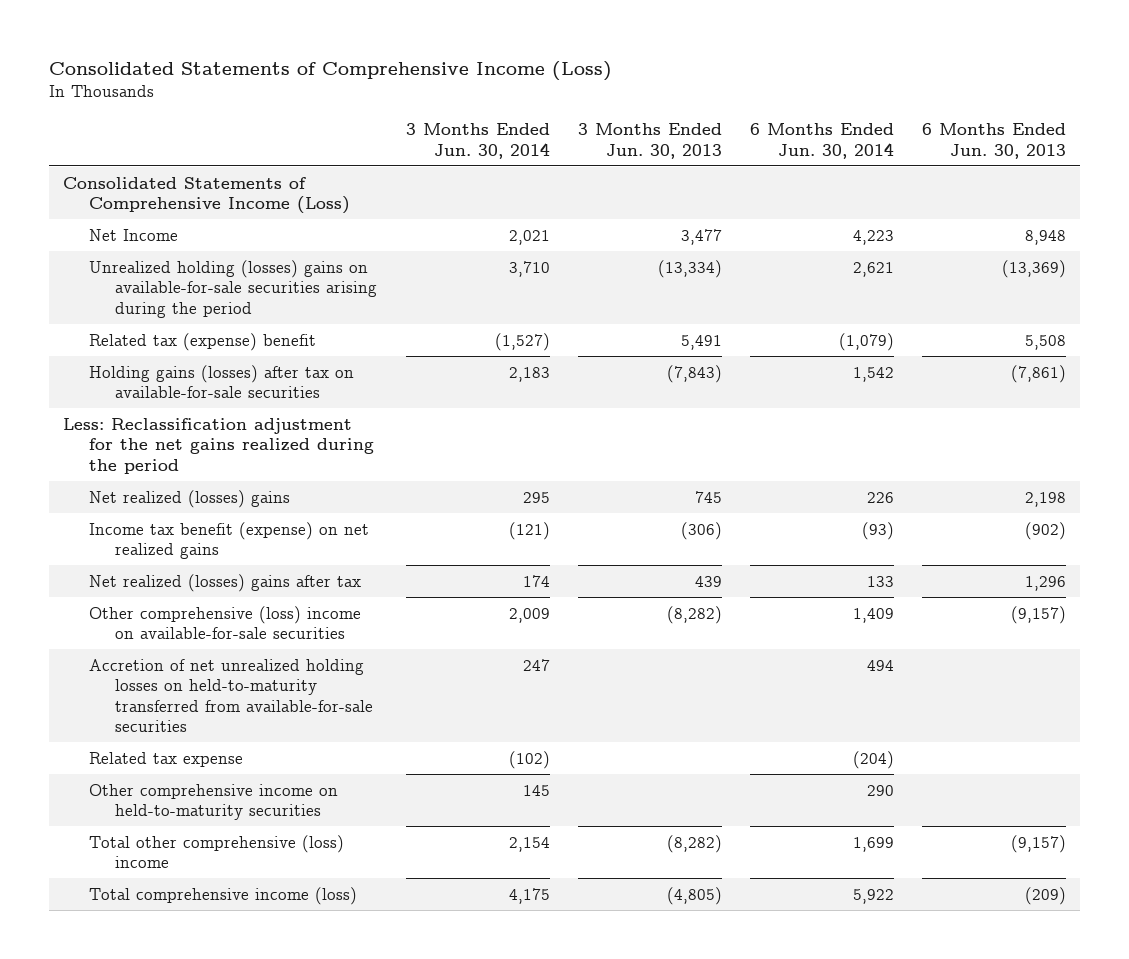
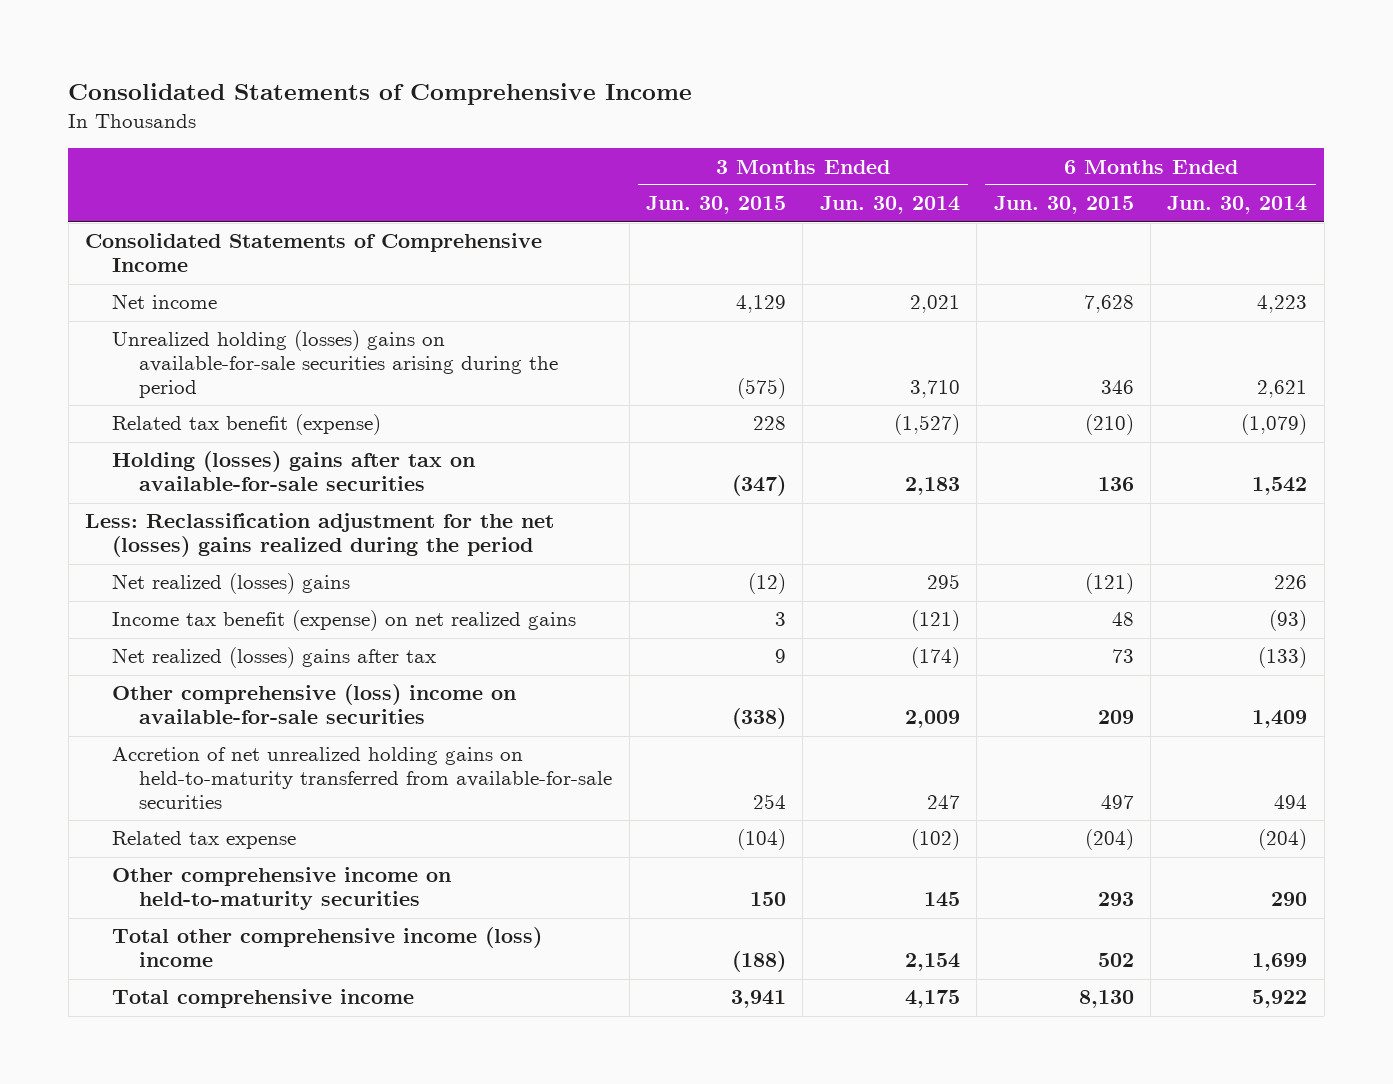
[48,60,612,81] Consolidated Statements of Comprehensive Income (Loss) -> [68,83,693,106] Consolidated Statements of Comprehensive Income
[577,123,722,159] 3 Months Ended Jun. 30, 2013 -> none
[922,123,1067,159] 6 Months Ended Jun. 30, 2013 -> none
none -> [646,196,787,215] Jun. 30, 2015
none -> [993,196,1134,215] Jun. 30, 2015
[62,176,351,215] Consolidated Statements of Comprehensive Income (Loss) -> [85,233,543,273] Consolidated Statements of Comprehensive Income
[89,228,179,241] Net Income -> [112,294,218,310] Net income
[89,332,317,351] Related tax (expense) benefit -> [112,414,382,436] Related tax benefit (expense)
[89,364,355,399] Holding gains (losses) after tax on available-for-sale securities -> [112,451,476,492] Holding (losses) gains after tax on available-for-sale securities
[62,417,375,474] Less: Reclassification adjustment for the net gains realized during the period -> [85,513,555,558] Less: Reclassification adjustment for the net (losses) gains realized during the period
[522,574,550,587] 174 -> [910,647,960,669] (174)
[866,575,894,587] 133 -> [1258,647,1308,669] (133)
[89,658,374,733] Accretion of net unrealized holding losses on held-to-maturity transferred from available-for-sale securities -> [112,747,613,809] Accretion of net unrealized holding gains on held-to-maturity transferred from available-for-sale securities
[89,834,345,869] Total other comprehensive (loss) income -> [112,927,543,968] Total other comprehensive income (loss) income
[89,886,358,905] Total comprehensive income (loss) -> [112,989,415,1009] Total comprehensive income

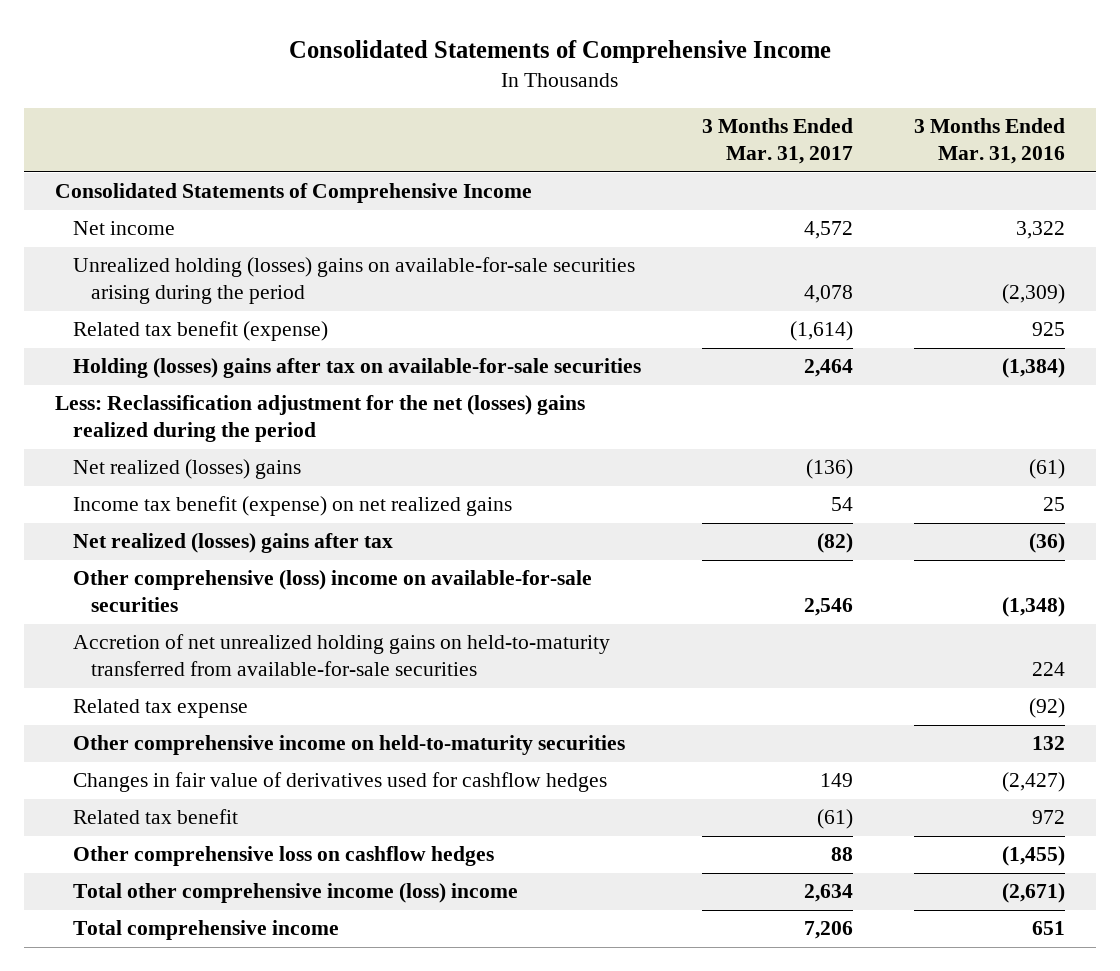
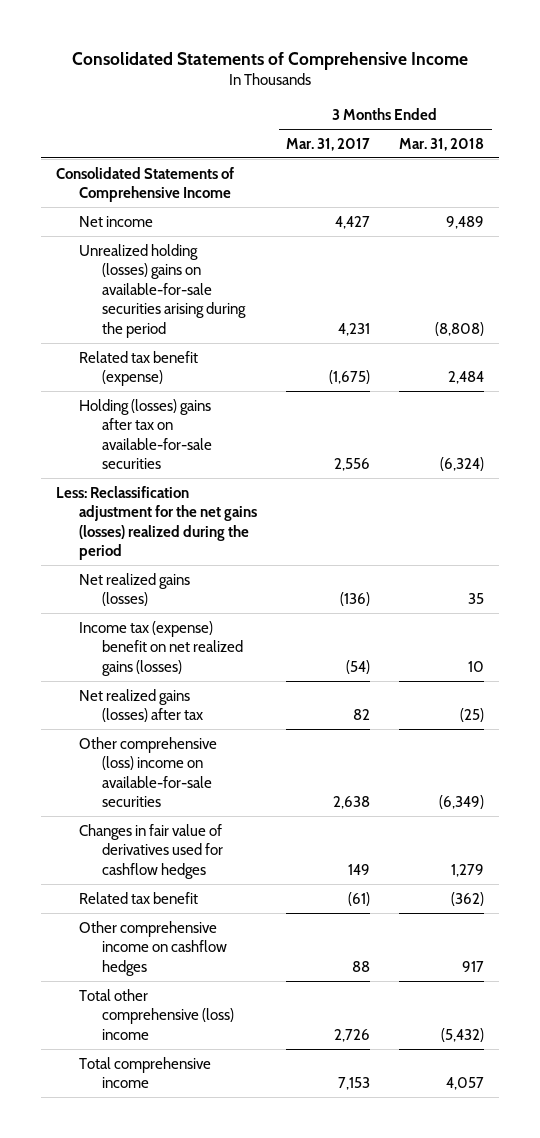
[913,118,1065,165] 3 Months Ended Mar. 31, 2016 -> none
none -> [399,137,485,151] Mar. 31, 2018
[72,634,610,677] Accretion of net unrealized holding gains on held-to-maturity transferred from available-for-sale securities -> none
[72,699,248,719] Related tax expense -> none
[72,735,625,756] Other comprehensive income on held-to-maturity securities -> none
[803,221,853,240] 4,572 -> [335,215,371,229] 4,427
[803,285,853,304] 4,078 -> [338,322,371,336] 4,231
[789,321,853,342] (1,614) -> [329,370,371,385] (1,675)
[803,359,853,378] 2,464 -> [334,458,371,472] 2,556
[54,395,585,443] Less: Reclassification adjustment for the net (losses) gains realized during the period -> [55,485,258,561] Less: Reclassification adjustment for the net gains (losses) realized during the period
[72,459,301,480] Net realized (losses) gains -> [79,572,191,607] Net realized gains (losses)
[72,496,512,517] Income tax benefit (expense) on net realized gains -> [79,620,244,676] Income tax (expense) benefit on net realized gains (losses)
[830,497,853,512] 54 -> [346,659,371,674] (54)
[72,533,393,554] Net realized (losses) gains after tax -> [79,688,204,723] Net realized gains (losses) after tax
[816,533,853,554] (82) -> [353,709,371,721] 82
[803,598,853,617] 2,546 -> [333,796,371,810] 2,638
[72,846,494,867] Other comprehensive loss on cashflow hedges -> [79,920,228,976] Other comprehensive income on cashflow hedges
[72,883,518,904] Total other comprehensive income (loss) income -> [79,988,235,1040] Total other comprehensive (loss) income
[803,884,853,903] 2,634 -> [334,1028,371,1042] 2,726
[803,921,853,940] 7,206 -> [338,1077,371,1091] 7,153

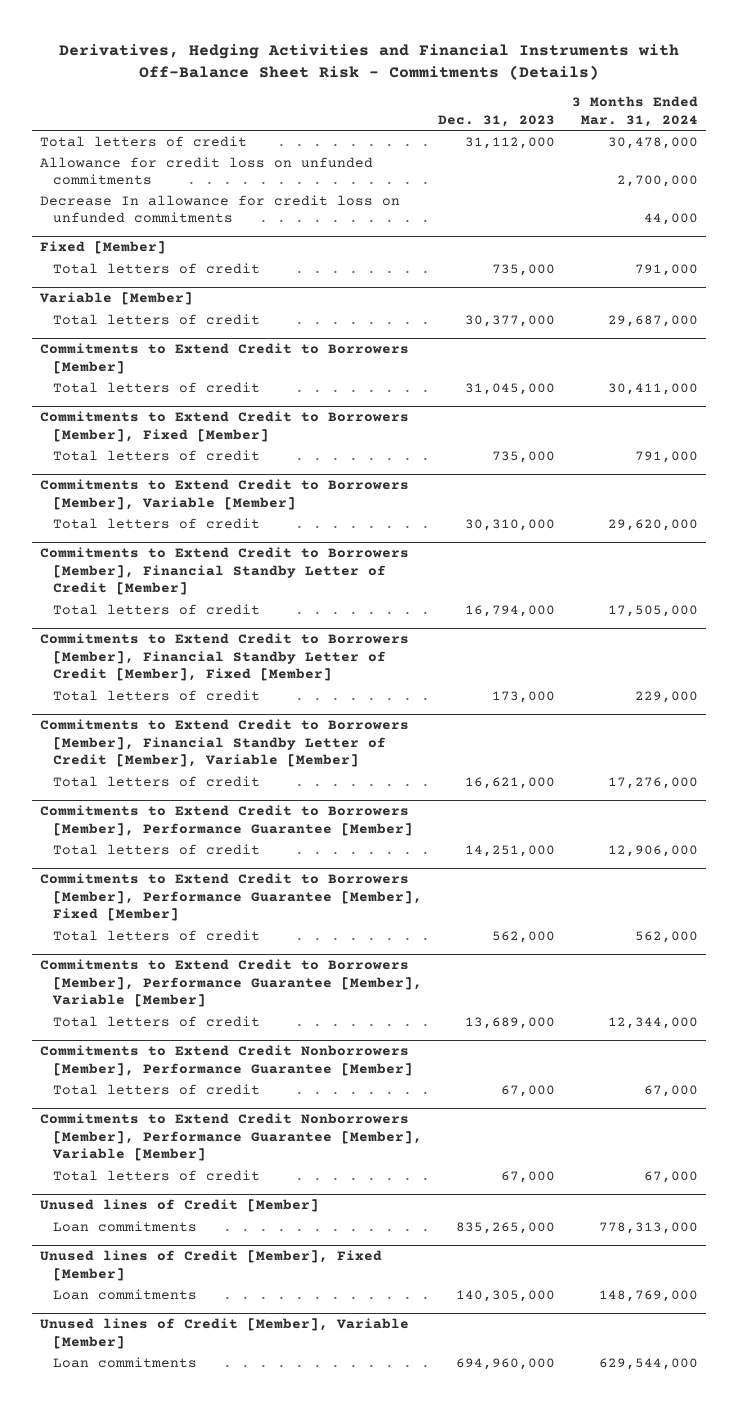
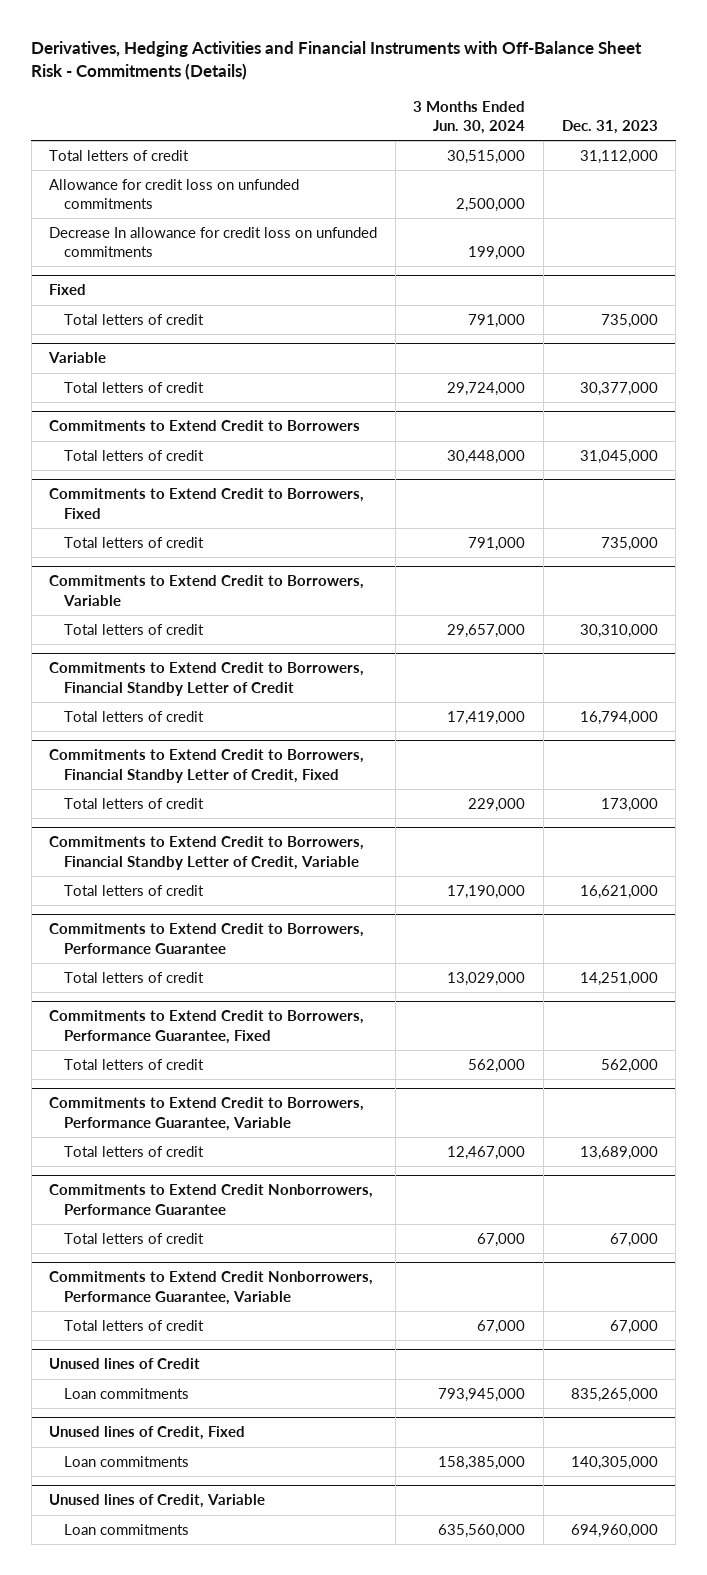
[571,96,698,127] 3 Months Ended Mar. 31, 2024 -> none
none -> [413,100,526,135] 3 Months Ended Jun. 30, 2024
[40,241,167,255] Fixed [Member] -> [49,284,87,296] Fixed
[39,292,194,306] Variable [Member] -> [48,352,107,364] Variable
[40,343,410,374] Commitments to Extend Credit to Borrowers [Member] -> [49,420,361,432] Commitments to Extend Credit to Borrowers
[40,411,410,442] Commitments to Extend Credit to Borrowers [Member], Fixed [Member] -> [49,488,365,519] Commitments to Extend Credit to Borrowers, Fixed
[40,479,410,510] Commitments to Extend Credit to Borrowers [Member], Variable [Member] -> [49,575,365,606] Commitments to Extend Credit to Borrowers, Variable
[40,547,410,596] Commitments to Extend Credit to Borrowers [Member], Financial Standby Letter of Credit [Member] -> [49,662,365,696] Commitments to Extend Credit to Borrowers, Financial Standby Letter of Credit
[40,633,410,682] Commitments to Extend Credit to Borrowers [Member], Financial Standby Letter of Credit [Member], Fixed [Member] -> [49,749,365,783] Commitments to Extend Credit to Borrowers, Financial Standby Letter of Credit, Fixed
[40,719,410,768] Commitments to Extend Credit to Borrowers [Member], Financial Standby Letter of Credit [Member], Variable [Member] -> [49,836,365,870] Commitments to Extend Credit to Borrowers, Financial Standby Letter of Credit, Variable
[40,805,413,836] Commitments to Extend Credit to Borrowers [Member], Performance Guarantee [Member] -> [49,923,365,954] Commitments to Extend Credit to Borrowers, Performance Guarantee
[40,873,422,922] Commitments to Extend Credit to Borrowers [Member], Performance Guarantee [Member], Fixed [Member] -> [49,1010,365,1044] Commitments to Extend Credit to Borrowers, Performance Guarantee, Fixed
[40,959,422,1008] Commitments to Extend Credit to Borrowers [Member], Performance Guarantee [Member], Variable [Member] -> [49,1097,365,1131] Commitments to Extend Credit to Borrowers, Performance Guarantee, Variable
[40,1045,413,1076] Commitments to Extend Credit Nonborrowers [Member], Performance Guarantee [Member] -> [49,1184,374,1215] Commitments to Extend Credit Nonborrowers, Performance Guarantee
[40,1113,422,1162] Commitments to Extend Credit Nonborrowers [Member], Performance Guarantee [Member], Variable [Member] -> [49,1271,374,1305] Commitments to Extend Credit Nonborrowers, Performance Guarantee, Variable
[40,1199,320,1213] Unused lines of Credit [Member] -> [49,1358,201,1370] Unused lines of Credit
[40,1250,383,1281] Unused lines of Credit [Member], Fixed [Member] -> [49,1426,246,1441] Unused lines of Credit, Fixed
[40,1318,410,1349] Unused lines of Credit [Member], Variable [Member] -> [49,1494,266,1509] Unused lines of Credit, Variable

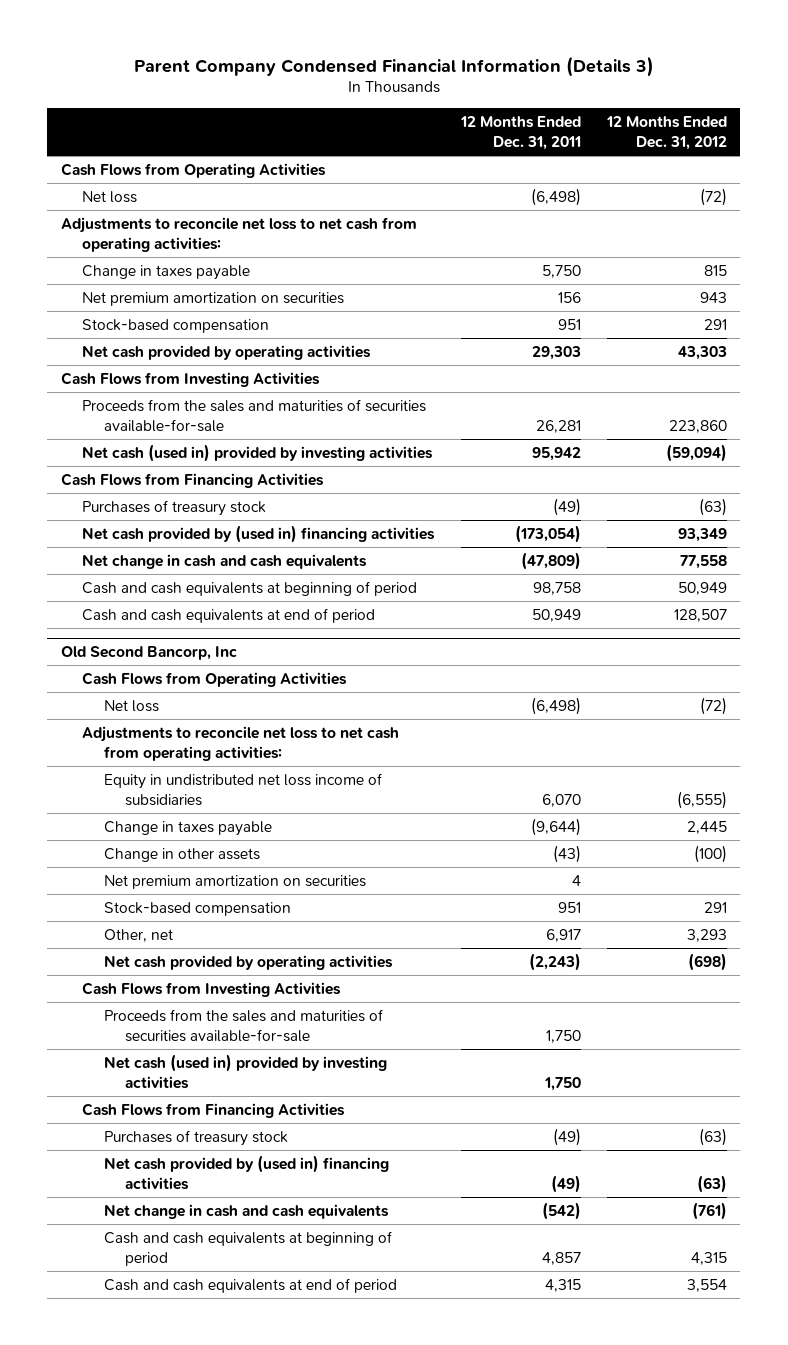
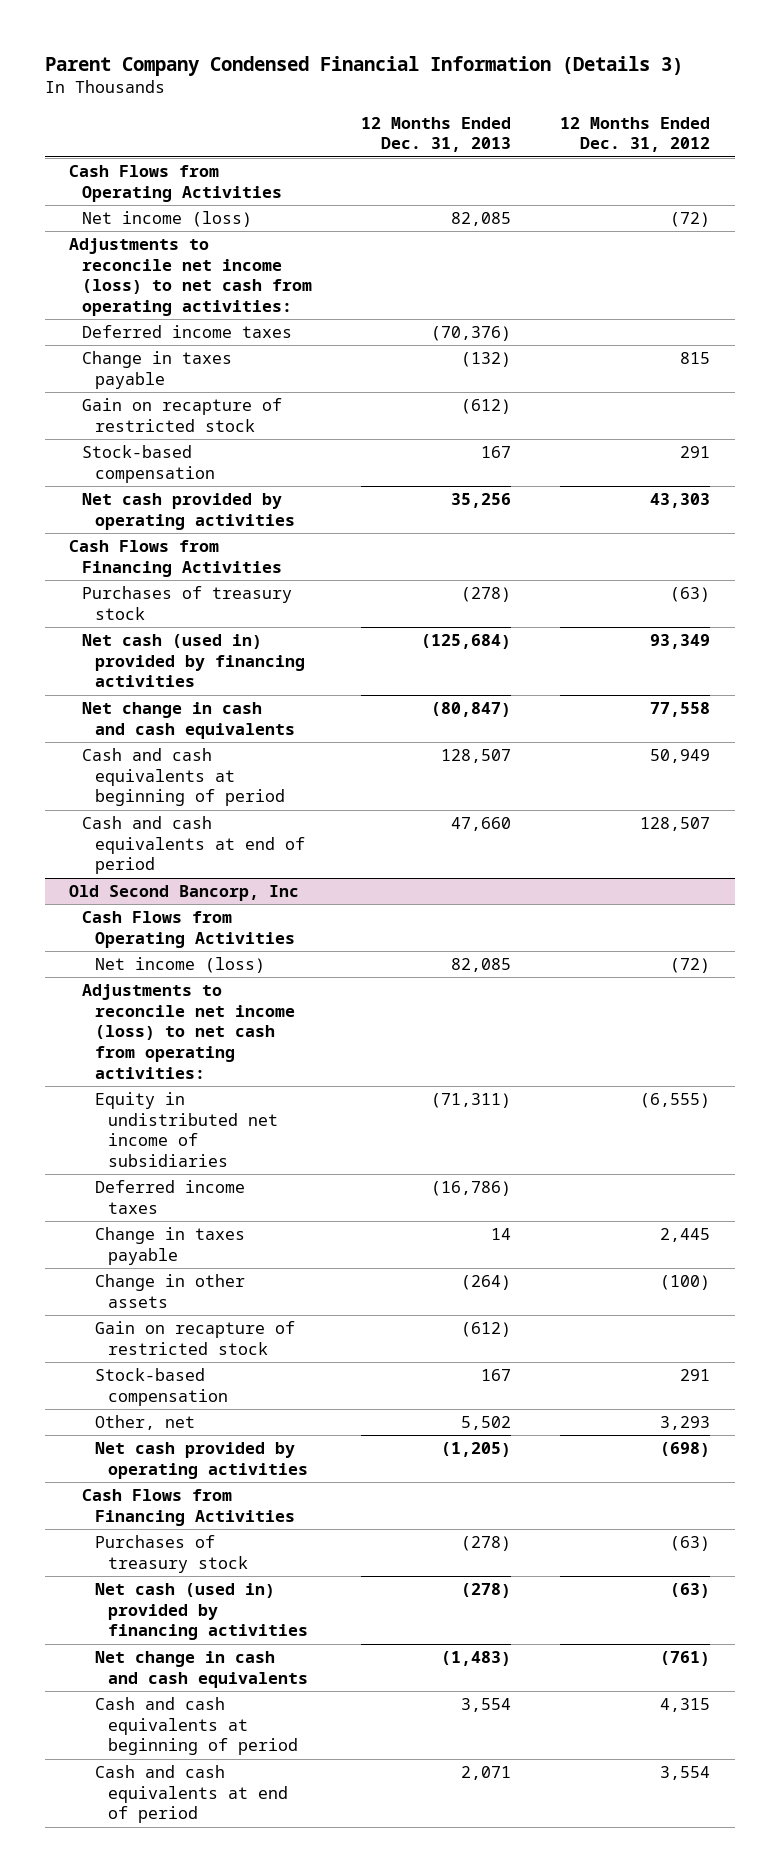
[459,115,581,150] 12 Months Ended Dec. 31, 2011 -> none
none -> [361,116,512,153] 12 Months Ended Dec. 31, 2013
[82,190,138,203] Net loss -> [82,211,253,228] Net income (loss)
[60,216,417,252] Adjustments to reconcile net loss to net cash from operating activities: -> [69,238,313,317] Adjustments to reconcile net income (loss) to net cash from operating activities:
none -> [82,325,293,339] Deferred income taxes
[82,291,345,306] Net premium amortization on securities -> none
none -> [82,398,283,432] Gain on recapture of restricted stock
[60,371,320,387] Cash Flows from Investing Activities -> none
[82,398,427,432] Proceeds from the sales and maturities of securities available-for-sale -> none
[82,443,434,462] Net cash (used in) provided by investing activities -> none
[82,524,436,543] Net cash provided by (used in) financing activities -> [82,634,306,688] Net cash (used in) provided by financing activities
[103,699,159,712] Net loss -> [95,957,266,974] Net income (loss)
[82,725,400,761] Adjustments to reconcile net loss to net cash from operating activities: -> [82,984,296,1079] Adjustments to reconcile net income (loss) to net cash from operating activities:
[103,772,382,806] Equity in undistributed net loss income of subsidiaries -> [95,1092,279,1168] Equity in undistributed net income of subsidiaries
none -> [95,1180,246,1214] Deferred income taxes
[103,874,366,889] Net premium amortization on securities -> none
none -> [95,1321,296,1355] Gain on recapture of restricted stock
[82,981,342,997] Cash Flows from Investing Activities -> none
[103,1008,383,1042] Proceeds from the sales and maturities of securities available-for-sale -> none
[103,1053,387,1089] Net cash (used in) provided by investing activities -> none
[103,1154,389,1190] Net cash provided by (used in) financing activities -> [95,1583,309,1641] Net cash (used in) provided by financing activities

